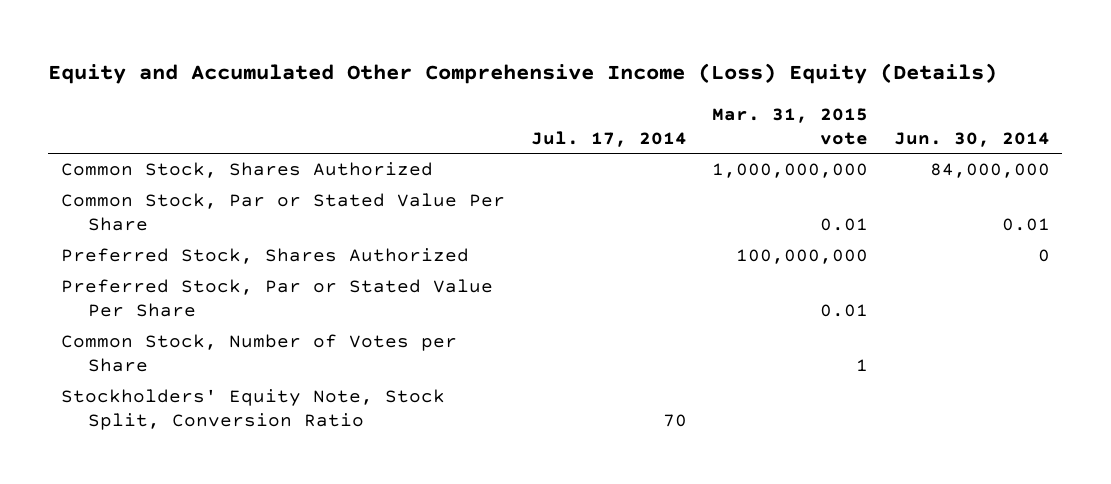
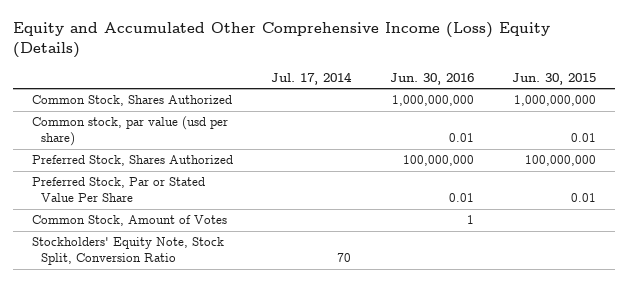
[712,107,869,145] Mar. 31, 2015 vote -> none
[893,131,1050,147] Jun. 30, 2014 -> none
none -> [389,72,474,85] Jun. 30, 2016
none -> [511,72,596,85] Jun. 30, 2015
[60,193,505,232] Common Stock, Par or Stated Value Per Share -> [32,116,229,147] Common stock, par value (usd per share)
[60,334,457,373] Common Stock, Number of Votes per Share -> [32,215,228,227] Common Stock, Amount of Votes

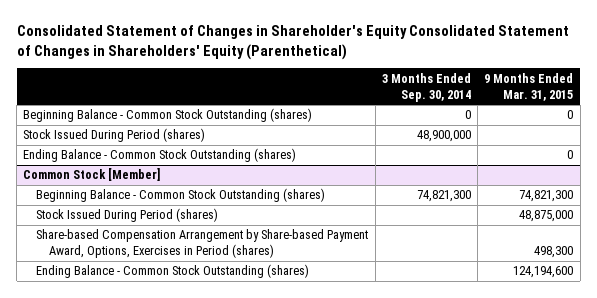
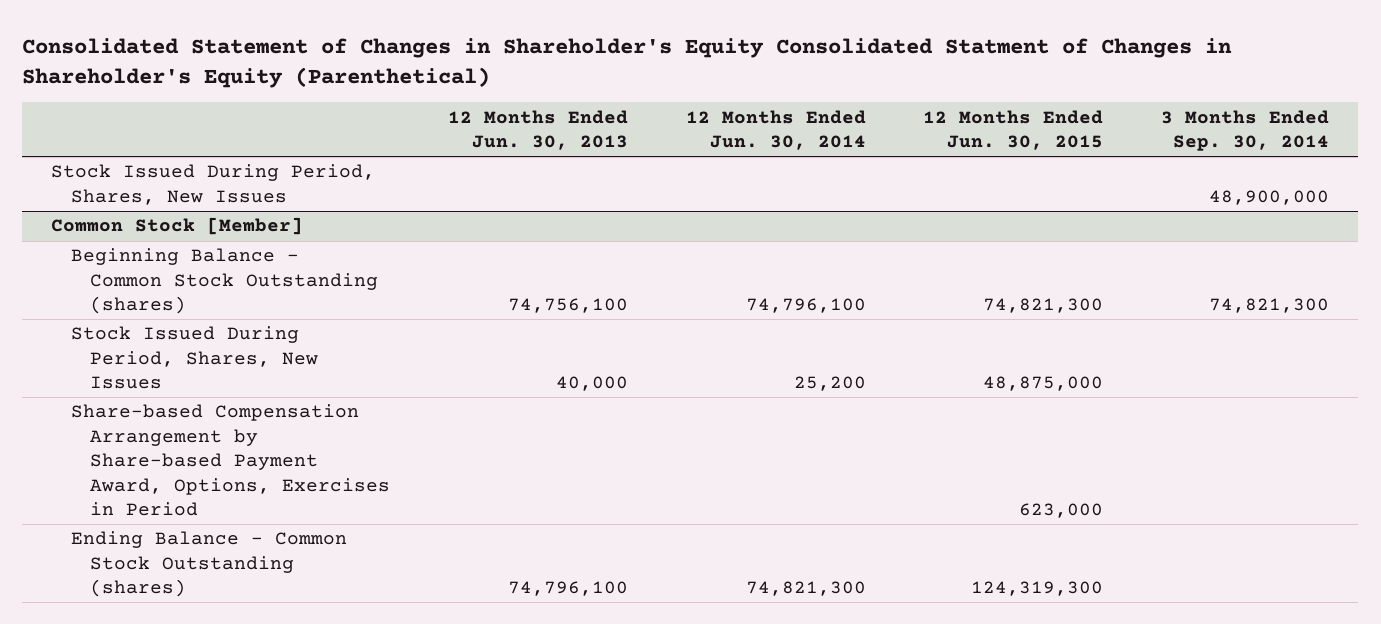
[16,25,569,60] Consolidated Statement of Changes in Shareholder's Equity Consolidated Statement of Changes in Shareholders' Equity (Parenthetical) -> [22,37,1233,88] Consolidated Statement of Changes in Shareholder's Equity Consolidated Statment of Changes in Shareholder's Equity (Parenthetical)
[484,72,574,101] 9 Months Ended Mar. 31, 2015 -> none
none -> [447,109,628,150] 12 Months Ended Jun. 30, 2013
none -> [685,109,866,150] 12 Months Ended Jun. 30, 2014
none -> [923,109,1104,150] 12 Months Ended Jun. 30, 2015
[23,108,313,123] Beginning Balance - Common Stock Outstanding (shares) -> none
[23,148,297,163] Ending Balance - Common Stock Outstanding (shares) -> none
[23,128,206,143] Stock Issued During Period (shares) -> [51,164,376,205] Stock Issued During Period, Shares, New Issues
[36,208,219,223] Stock Issued During Period (shares) -> [70,326,318,390] Stock Issued During Period, Shares, New Issues
[36,229,369,259] Share-based Compensation Arrangement by Share-based Payment Award, Options, Exercises in Period (shares) -> [70,404,390,517] Share-based Compensation Arrangement by Share-based Payment Award, Options, Exercises in Period

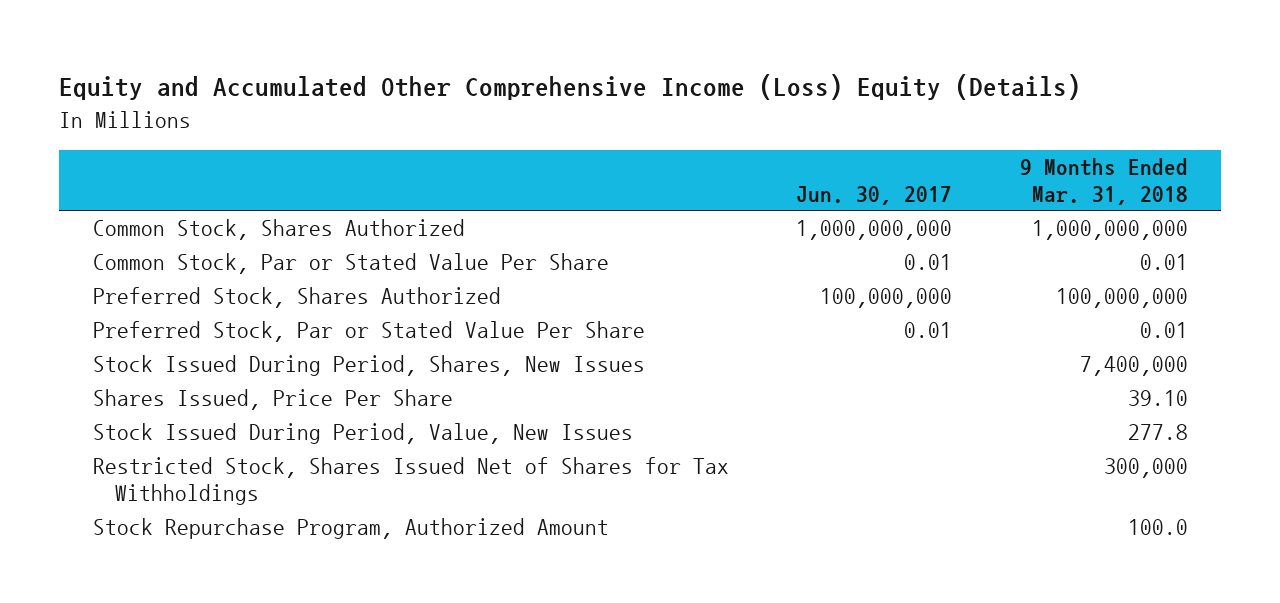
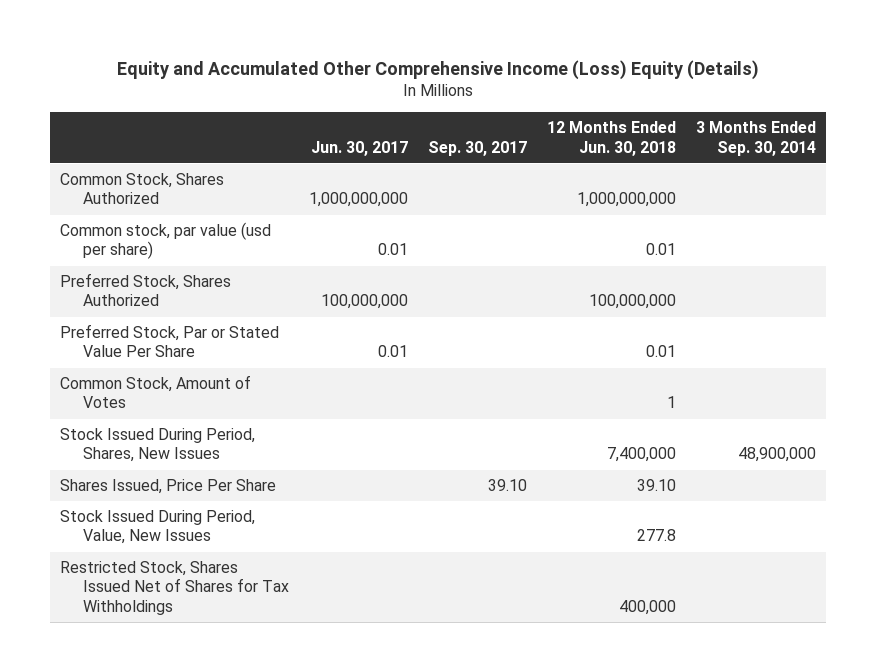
[1019,158,1188,206] 9 Months Ended Mar. 31, 2018 -> none
none -> [427,140,527,156] Sep. 30, 2017
none -> [546,121,676,156] 12 Months Ended Jun. 30, 2018
none -> [695,121,816,156] 3 Months Ended Sep. 30, 2014
[92,253,609,275] Common Stock, Par or Stated Value Per Share -> [60,222,272,260] Common stock, par value (usd per share)
none -> [60,375,252,409] Common Stock, Amount of Votes
[92,518,609,540] Stock Repurchase Program, Authorized Amount -> none

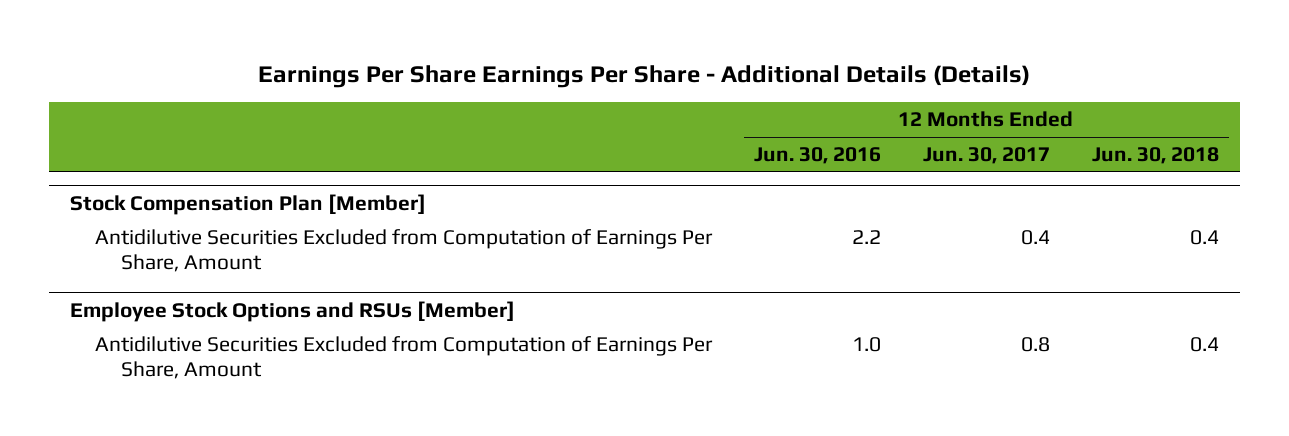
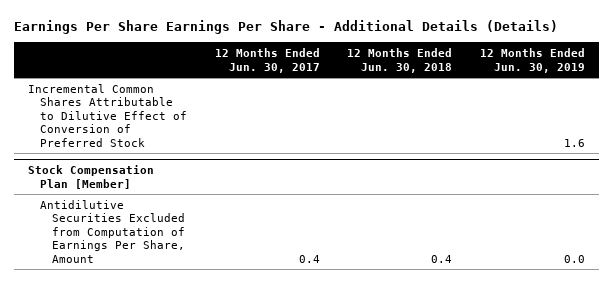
[754,147,882,165] Jun. 30, 2016 -> none
none -> [480,48,586,73] 12 Months Ended Jun. 30, 2019
none -> [27,83,188,147] Incremental Common Shares Attributable to Dilutive Effect of Conversion of Preferred Stock
[70,300,516,322] Employee Stock Options and RSUs [Member] -> none
[95,336,714,380] Antidilutive Securities Excluded from Computation of Earnings Per Share, Amount -> none

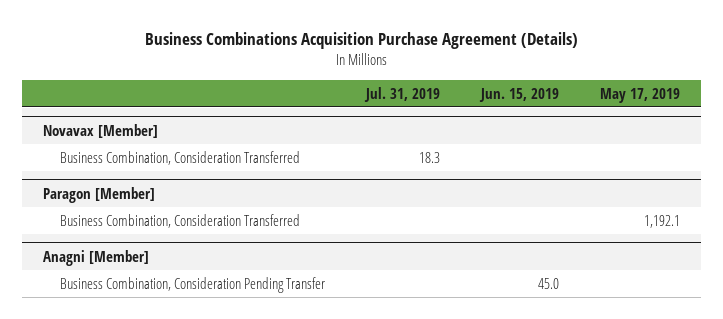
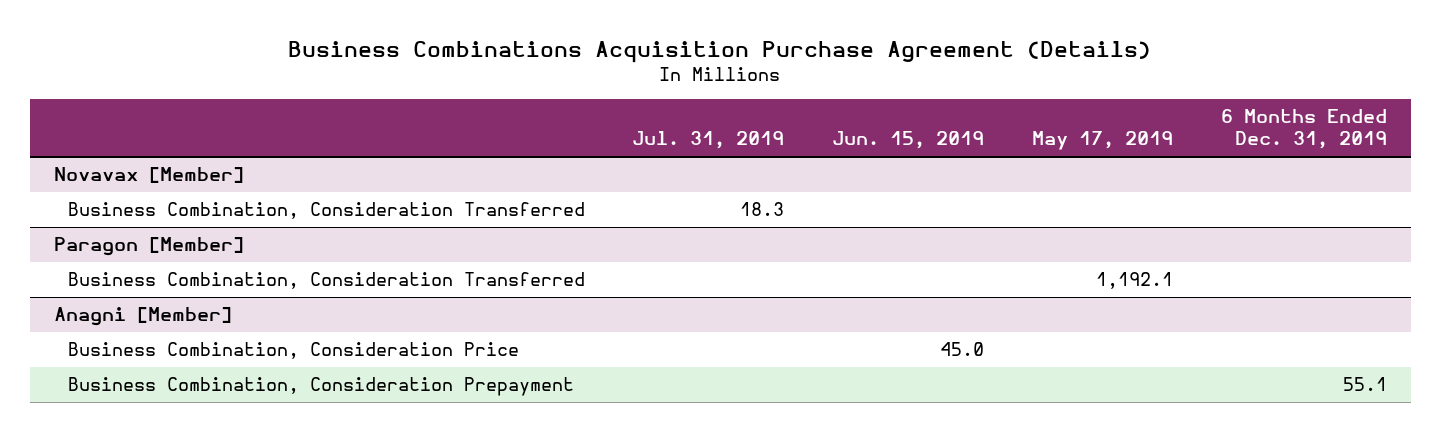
none -> [1220,109,1387,150] 6 Months Ended Dec. 31, 2019
[60,276,326,293] Business Combination, Consideration Pending Transfer -> [67,342,519,360] Business Combination, Consideration Price
none -> [67,377,574,397] Business Combination, Consideration Prepayment

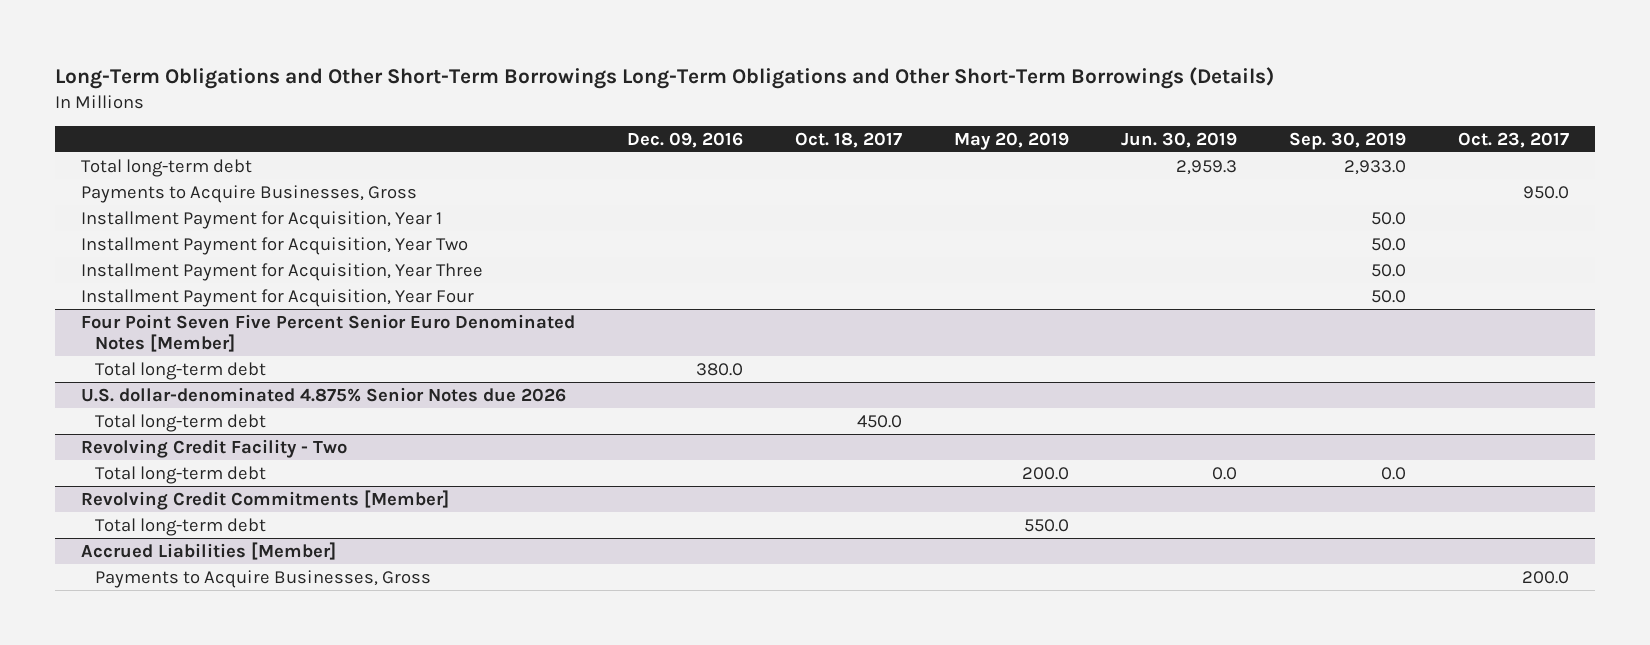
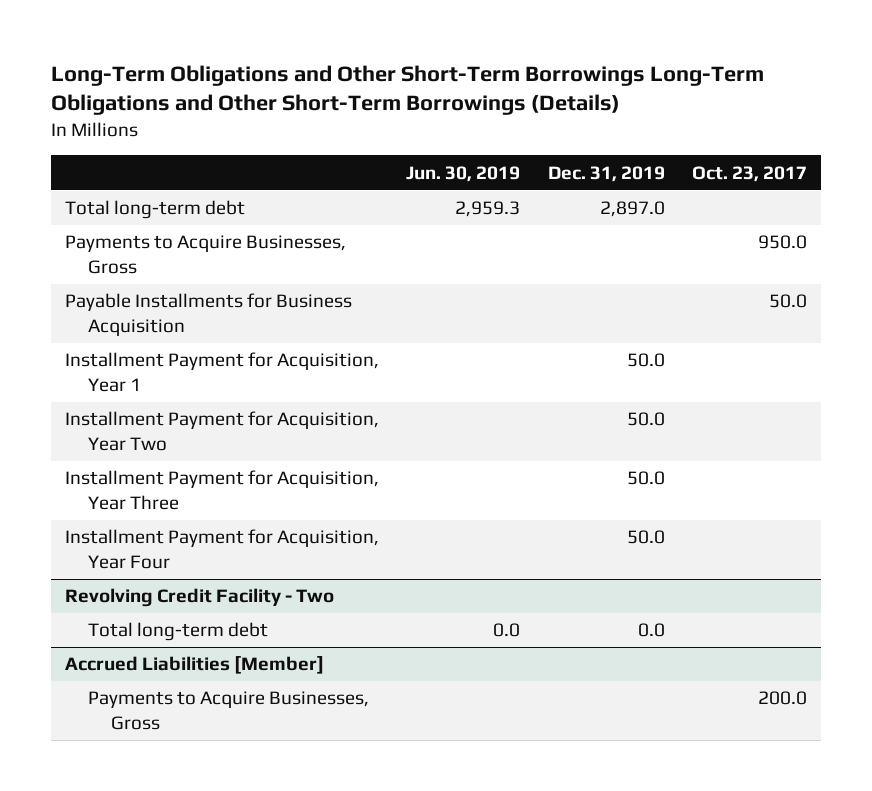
[626,131,743,148] Dec. 09, 2016 -> none
[794,131,902,148] Oct. 18, 2017 -> none
[953,131,1069,150] May 20, 2019 -> none
[1289,131,1407,150] Sep. 30, 2019 -> none
none -> [547,165,665,182] Dec. 31, 2019
none -> [64,293,352,336] Payable Installments for Business Acquisition
[80,313,575,352] Four Point Seven Five Percent Senior Euro Denominated Notes [Member] -> none
[95,361,267,380] Total long-term debt -> none
[80,386,566,402] U.S. dollar-denominated 4.875% Senior Notes due 2026 -> none
[95,413,267,432] Total long-term debt -> none
[80,489,449,510] Revolving Credit Commitments [Member] -> none
[95,517,267,536] Total long-term debt -> none

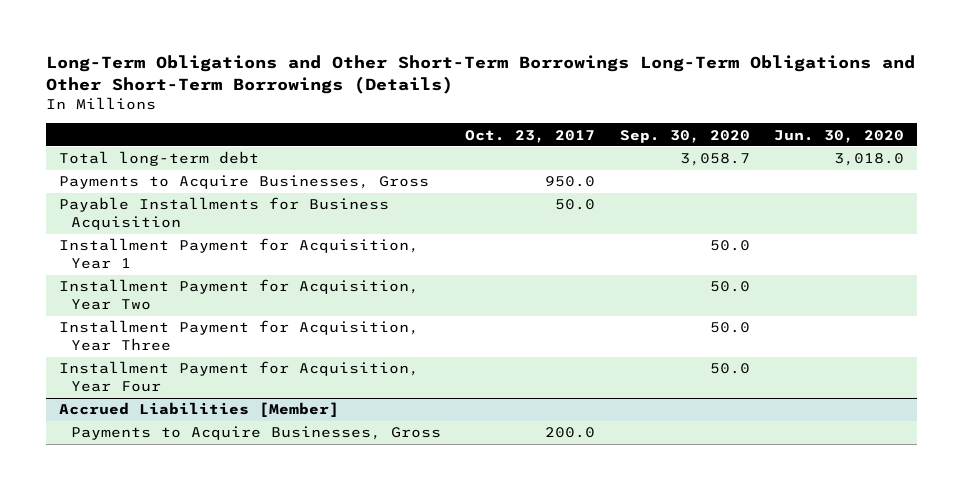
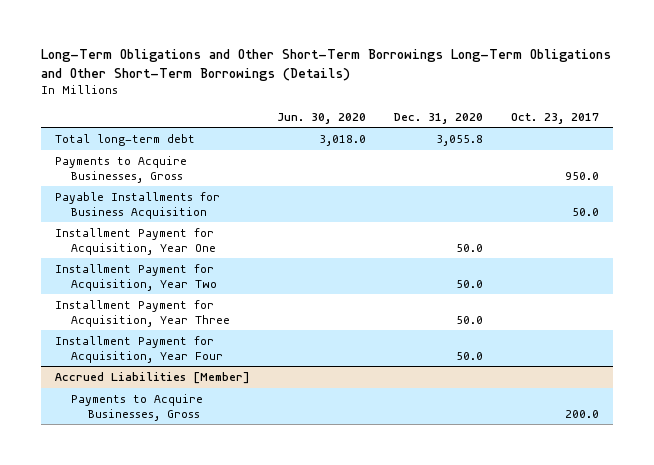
[619,129,750,143] Sep. 30, 2020 -> none
none -> [394,112,484,124] Dec. 31, 2020
[58,238,419,270] Installment Payment for Acquisition, Year 1 -> [54,227,217,255] Installment Payment for Acquisition, Year One

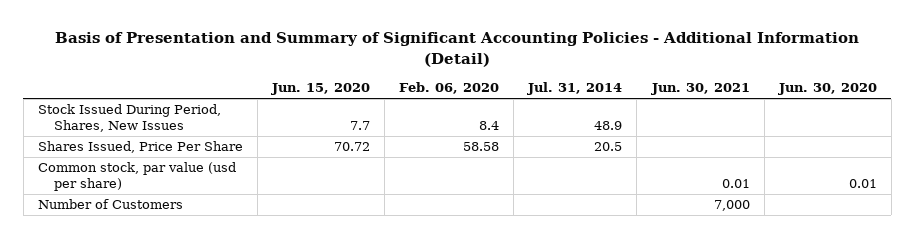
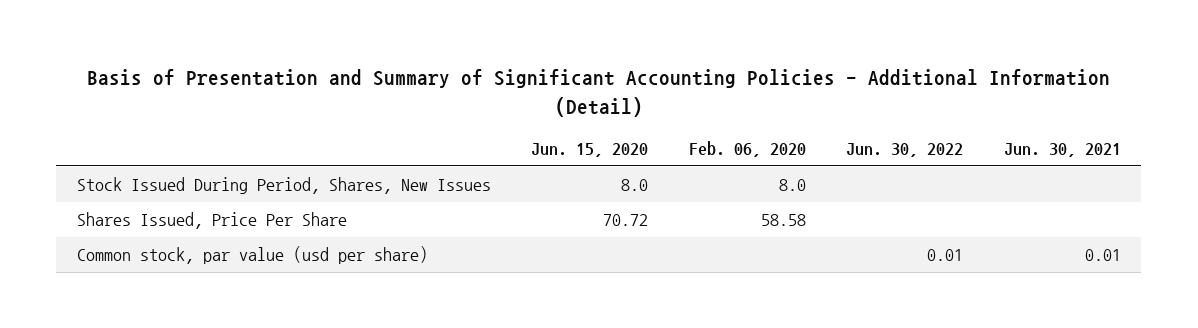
[527,82,623,96] Jul. 31, 2014 -> none
[777,83,877,96] Jun. 30, 2020 -> none
none -> [846,143,964,158] Jun. 30, 2022
[350,121,371,131] 7.7 -> [621,179,649,192] 8.0
[479,121,500,131] 8.4 -> [778,179,806,192] 8.0
[37,199,183,210] Number of Customers -> none

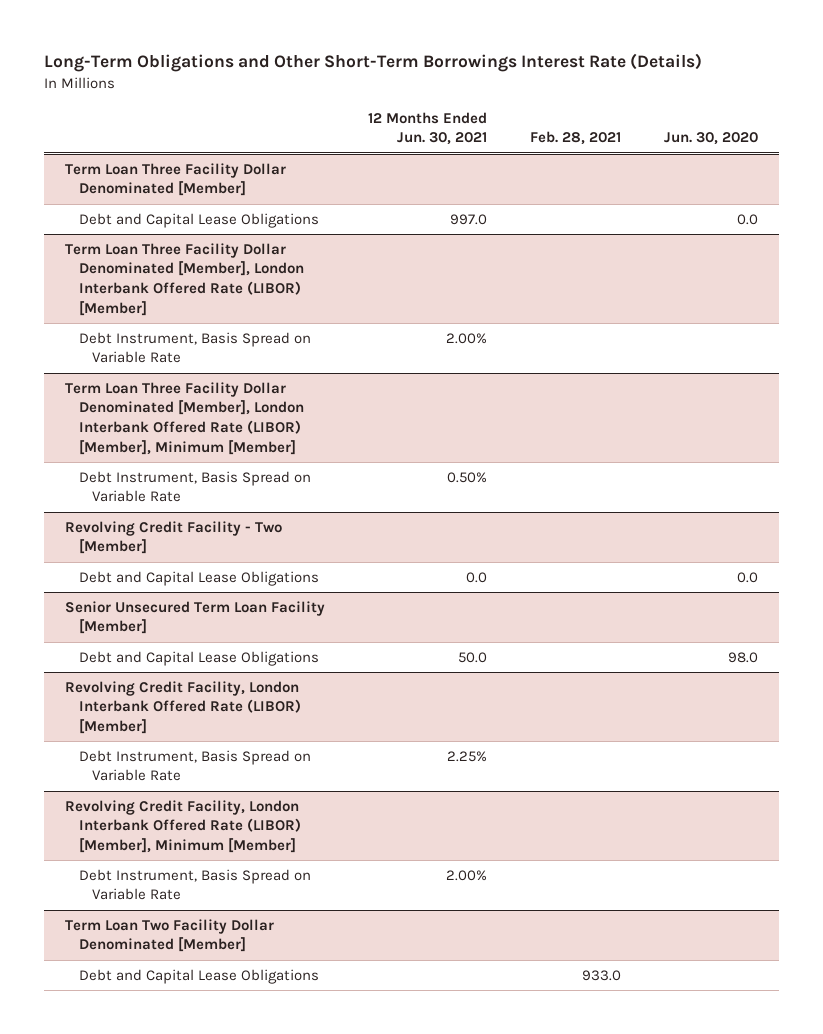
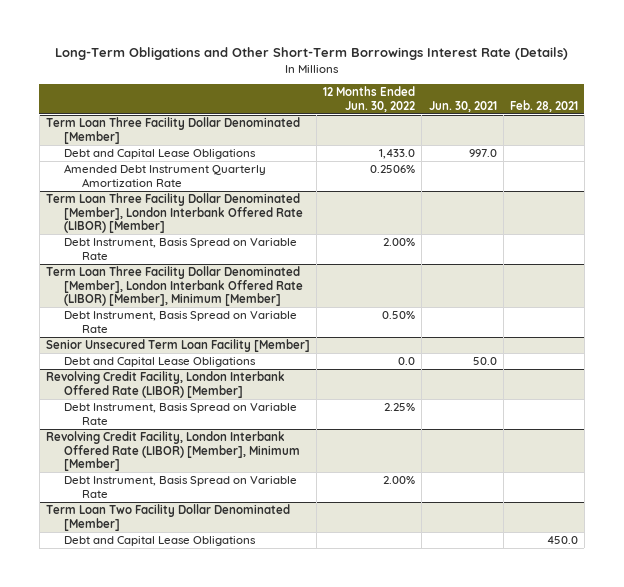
[367,111,487,146] 12 Months Ended Jun. 30, 2021 -> none
[663,132,758,146] Jun. 30, 2020 -> none
none -> [323,86,416,112] 12 Months Ended Jun. 30, 2022
none -> [428,100,497,112] Jun. 30, 2021
none -> [63,164,266,187] Amended Debt Instrument Quarterly Amortization Rate
[65,520,283,555] Revolving Credit Facility - Two [Member] -> none
[78,570,319,586] Debt and Capital Lease Obligations -> none
[581,969,621,981] 933.0 -> [546,536,578,545] 450.0

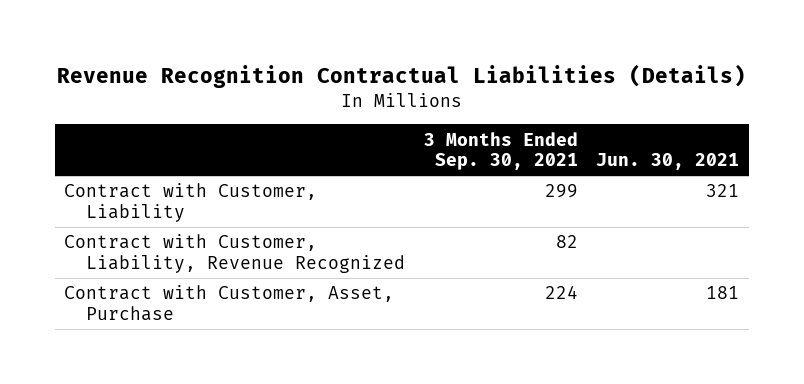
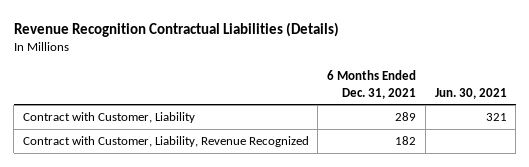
[423,131,578,171] 3 Months Ended Sep. 30, 2021 -> none
none -> [327,70,417,99] 6 Months Ended Dec. 31, 2021
[64,285,395,321] Contract with Customer, Asset, Purchase -> none

